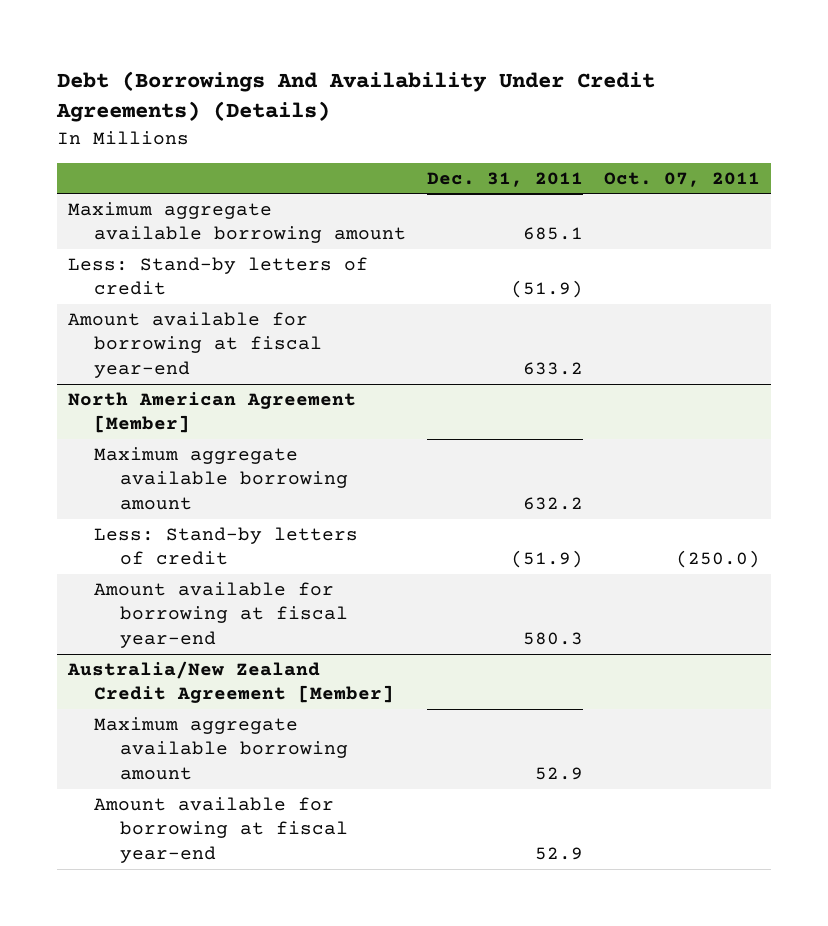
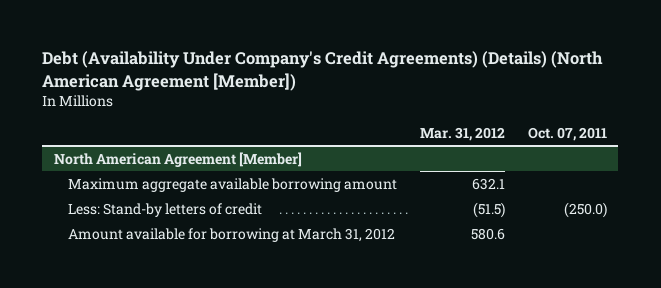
[56,71,656,123] Debt (Borrowings And Availability Under Credit Agreements) (Details) -> [42,51,604,91] Debt (Availability Under Company's Credit Agreements) (Details) (North American Agreement [Member])
[427,171,584,187] Dec. 31, 2011 -> none
none -> [419,126,505,141] Mar. 31, 2012
[67,201,407,244] Maximum aggregate available borrowing amount -> none
[67,256,368,296] Less: Stand-by letters of credit -> none
[67,311,323,378] Amount available for borrowing at fiscal year-end -> none
[66,660,395,704] Australia/New Zealand Credit Agreement [Member] -> none
[94,716,349,780] Maximum aggregate available borrowing amount -> none
[94,796,349,863] Amount available for borrowing at fiscal year-end -> none
[94,581,349,648] Amount available for borrowing at fiscal year-end -> [68,227,396,242] Amount available for borrowing at March 31, 2012

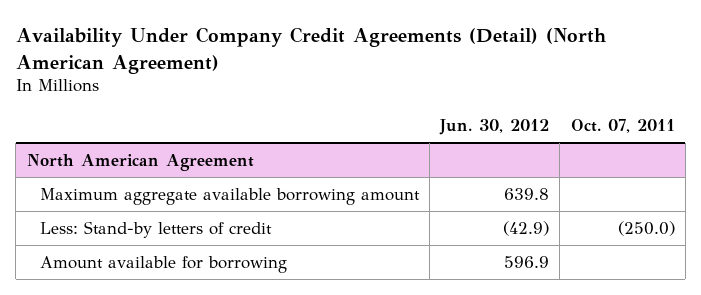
[42,51,604,91] Debt (Availability Under Company's Credit Agreements) (Details) (North American Agreement [Member]) -> [15,27,606,74] Availability Under Company Credit Agreements (Detail) (North American Agreement)
[419,126,505,141] Mar. 31, 2012 -> none
none -> [439,119,550,136] Jun. 30, 2012
[53,151,302,167] North American Agreement [Member] -> [26,153,254,171] North American Agreement
[68,227,396,242] Amount available for borrowing at March 31, 2012 -> [39,255,287,273] Amount available for borrowing

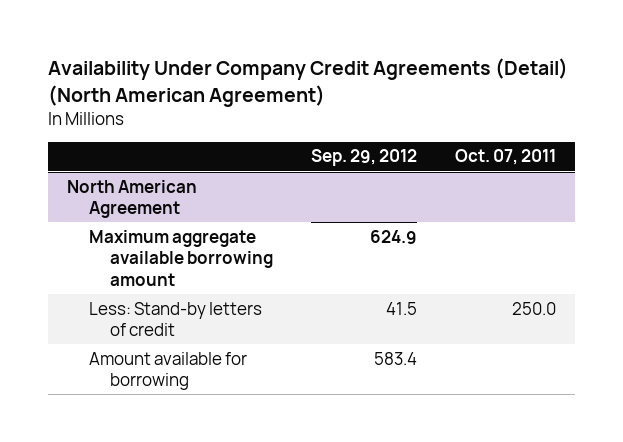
[439,119,550,136] Jun. 30, 2012 -> none
none -> [311,149,418,167] Sep. 29, 2012
[617,220,675,236] (250.0) -> [512,301,557,315] 250.0

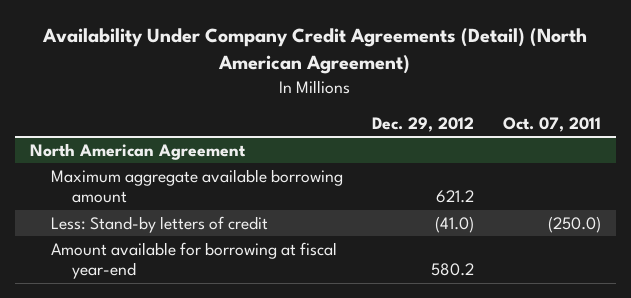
[311,149,418,167] Sep. 29, 2012 -> none
none -> [372,116,475,132] Dec. 29, 2012
[512,301,557,315] 250.0 -> [548,215,602,233] (250.0)
[88,351,247,391] Amount available for borrowing -> [50,241,337,280] Amount available for borrowing at fiscal year-end

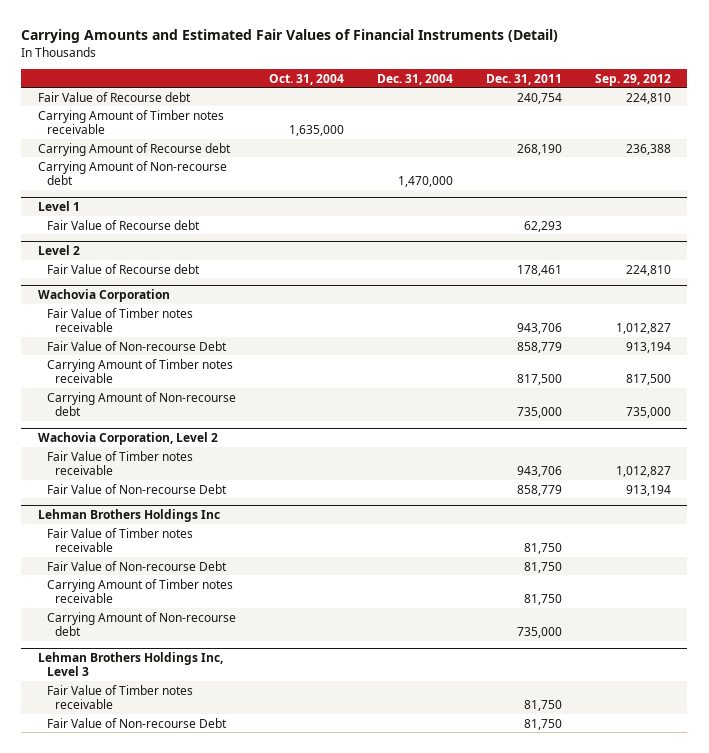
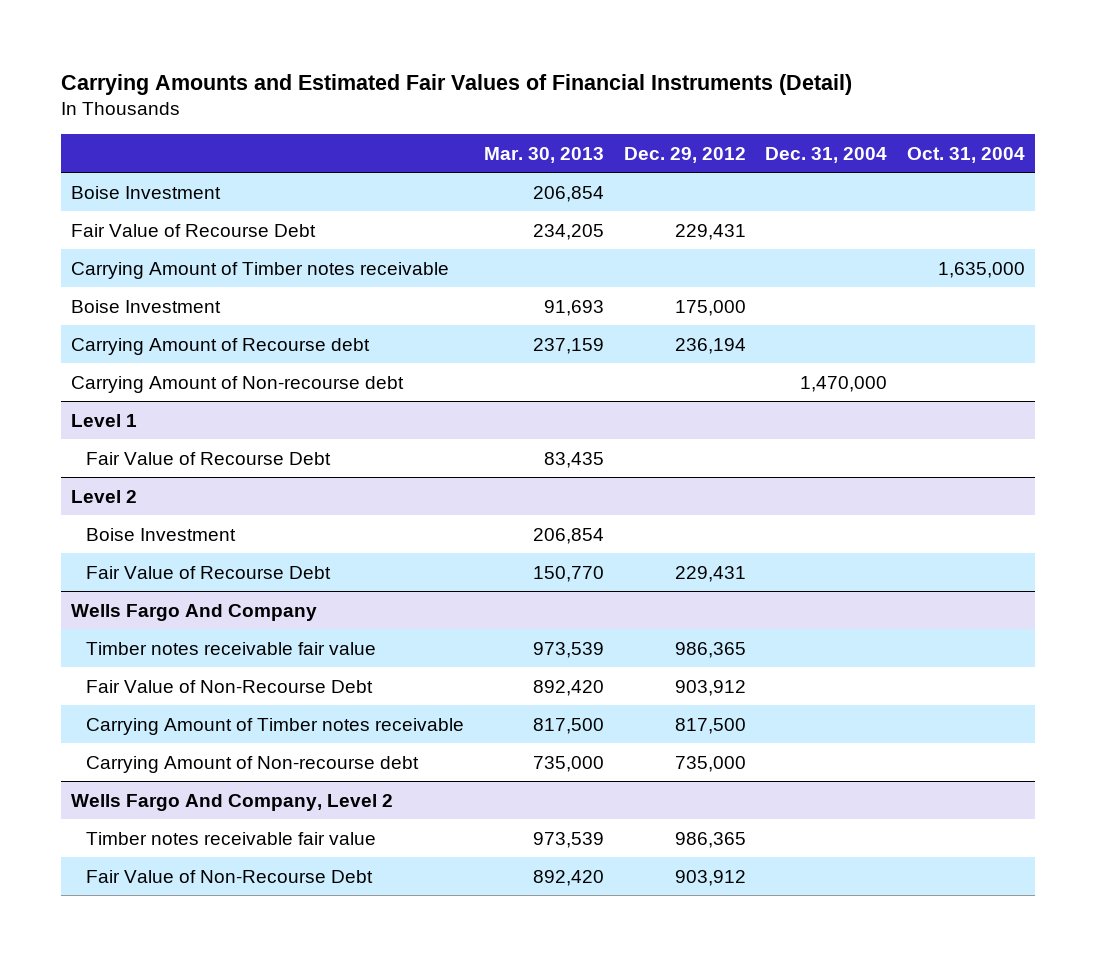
[485,73,562,85] Dec. 31, 2011 -> none
[594,73,671,86] Sep. 29, 2012 -> none
none -> [483,146,604,163] Mar. 30, 2013
none -> [623,146,746,163] Dec. 29, 2012
none -> [70,185,221,199] Boise Investment
[37,91,191,102] Fair Value of Recourse debt -> [70,223,316,237] Fair Value of Recourse Debt
none -> [70,299,221,313] Boise Investment
[46,219,200,230] Fair Value of Recourse debt -> [85,451,331,465] Fair Value of Recourse Debt
[37,288,170,302] Wachovia Corporation -> none
[46,307,193,332] Fair Value of Timber notes receivable -> none
[46,340,227,351] Fair Value of Non-recourse Debt -> none
[46,358,233,383] Carrying Amount of Timber notes receivable -> none
[46,391,236,416] Carrying Amount of Non-recourse debt -> none
[37,431,218,445] Wachovia Corporation, Level 2 -> none
[46,450,193,475] Fair Value of Timber notes receivable -> none
[46,483,227,494] Fair Value of Non-recourse Debt -> none
[37,508,220,522] Lehman Brothers Holdings Inc -> none
[46,527,193,552] Fair Value of Timber notes receivable -> none
[46,560,227,571] Fair Value of Non-recourse Debt -> none
[46,578,233,603] Carrying Amount of Timber notes receivable -> none
[46,611,236,636] Carrying Amount of Non-recourse debt -> none
[37,651,223,677] Lehman Brothers Holdings Inc, Level 3 -> none
[46,684,193,709] Fair Value of Timber notes receivable -> none
[46,717,227,728] Fair Value of Non-recourse Debt -> none
none -> [85,527,236,541] Boise Investment
[46,263,200,274] Fair Value of Recourse debt -> [85,565,331,579] Fair Value of Recourse Debt
none -> [70,603,317,621] Wells Fargo And Company
none -> [85,641,376,655] Timber notes receivable fair value
none -> [85,679,373,693] Fair Value of Non-Recourse Debt
none -> [85,717,464,735] Carrying Amount of Timber notes receivable
none -> [85,755,419,773] Carrying Amount of Non-recourse debt
none -> [70,793,393,811] Wells Fargo And Company, Level 2
none -> [85,831,376,845] Timber notes receivable fair value
none -> [85,869,373,883] Fair Value of Non-Recourse Debt

